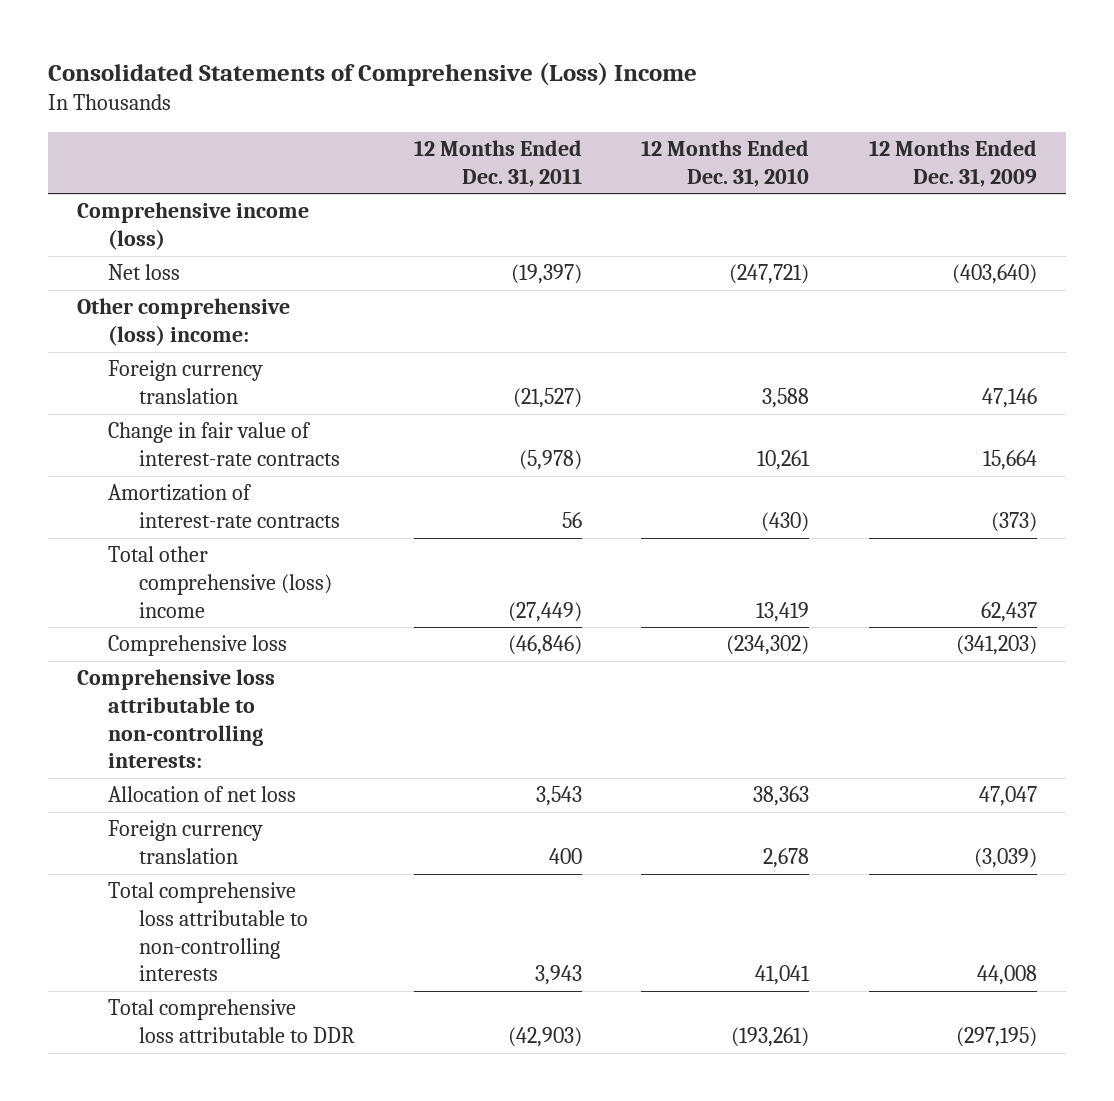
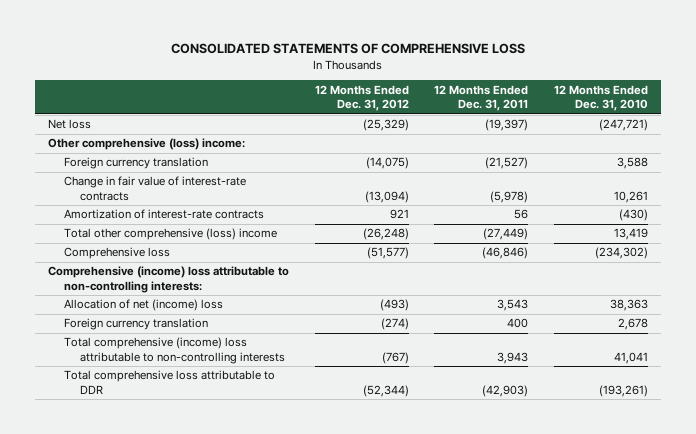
[47,62,697,87] Consolidated Statements of Comprehensive (Loss) Income -> [171,43,526,55] CONSOLIDATED STATEMENTS OF COMPREHENSIVE LOSS
[868,140,1037,187] 12 Months Ended Dec. 31, 2009 -> none
none -> [314,84,409,112] 12 Months Ended Dec. 31, 2012
[77,202,310,250] Comprehensive income (loss) -> none
[77,669,276,769] Comprehensive loss attributable to non-controlling interests: -> [48,266,290,294] Comprehensive (income) loss attributable to non-controlling interests:
[108,786,297,803] Allocation of net loss -> [64,299,224,312] Allocation of net (income) loss
[108,882,309,982] Total comprehensive loss attributable to non-controlling interests -> [64,337,285,365] Total comprehensive (income) loss attributable to non-controlling interests

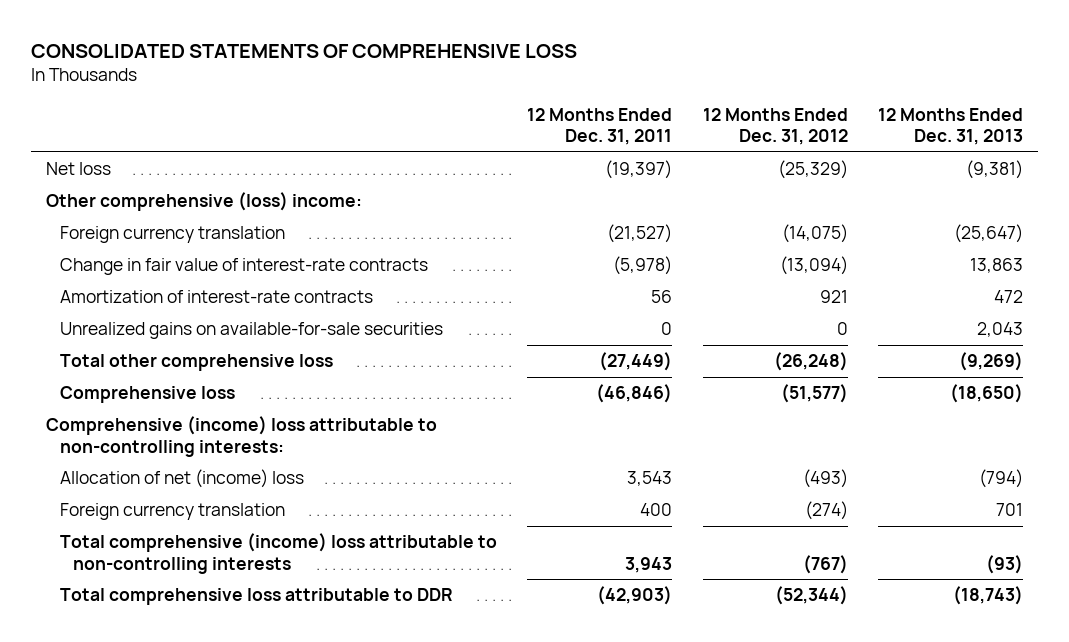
[553,84,648,112] 12 Months Ended Dec. 31, 2010 -> none
none -> [878,107,1024,146] 12 Months Ended Dec. 31, 2013
none -> [59,322,443,340] Unrealized gains on available-for-sale securities
[64,228,278,241] Total other comprehensive (loss) income -> [59,354,333,372] Total other comprehensive loss

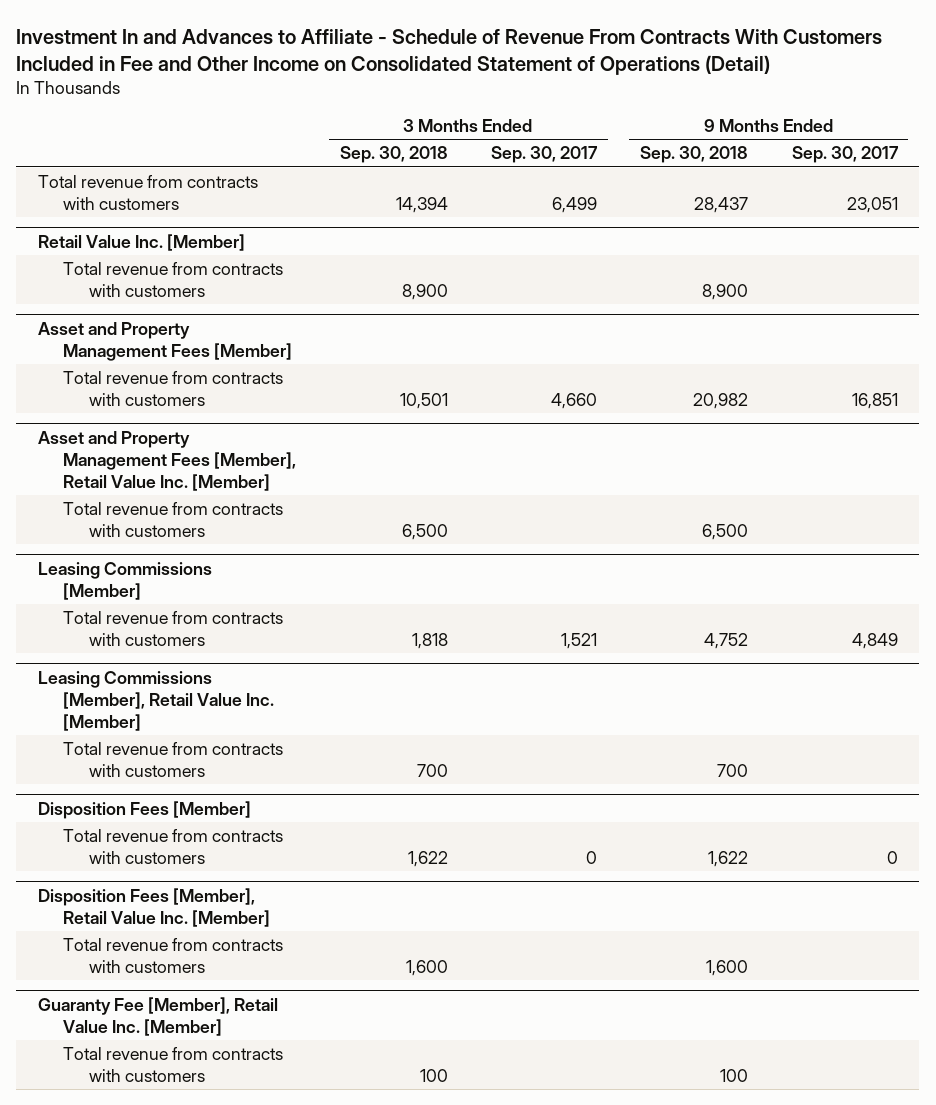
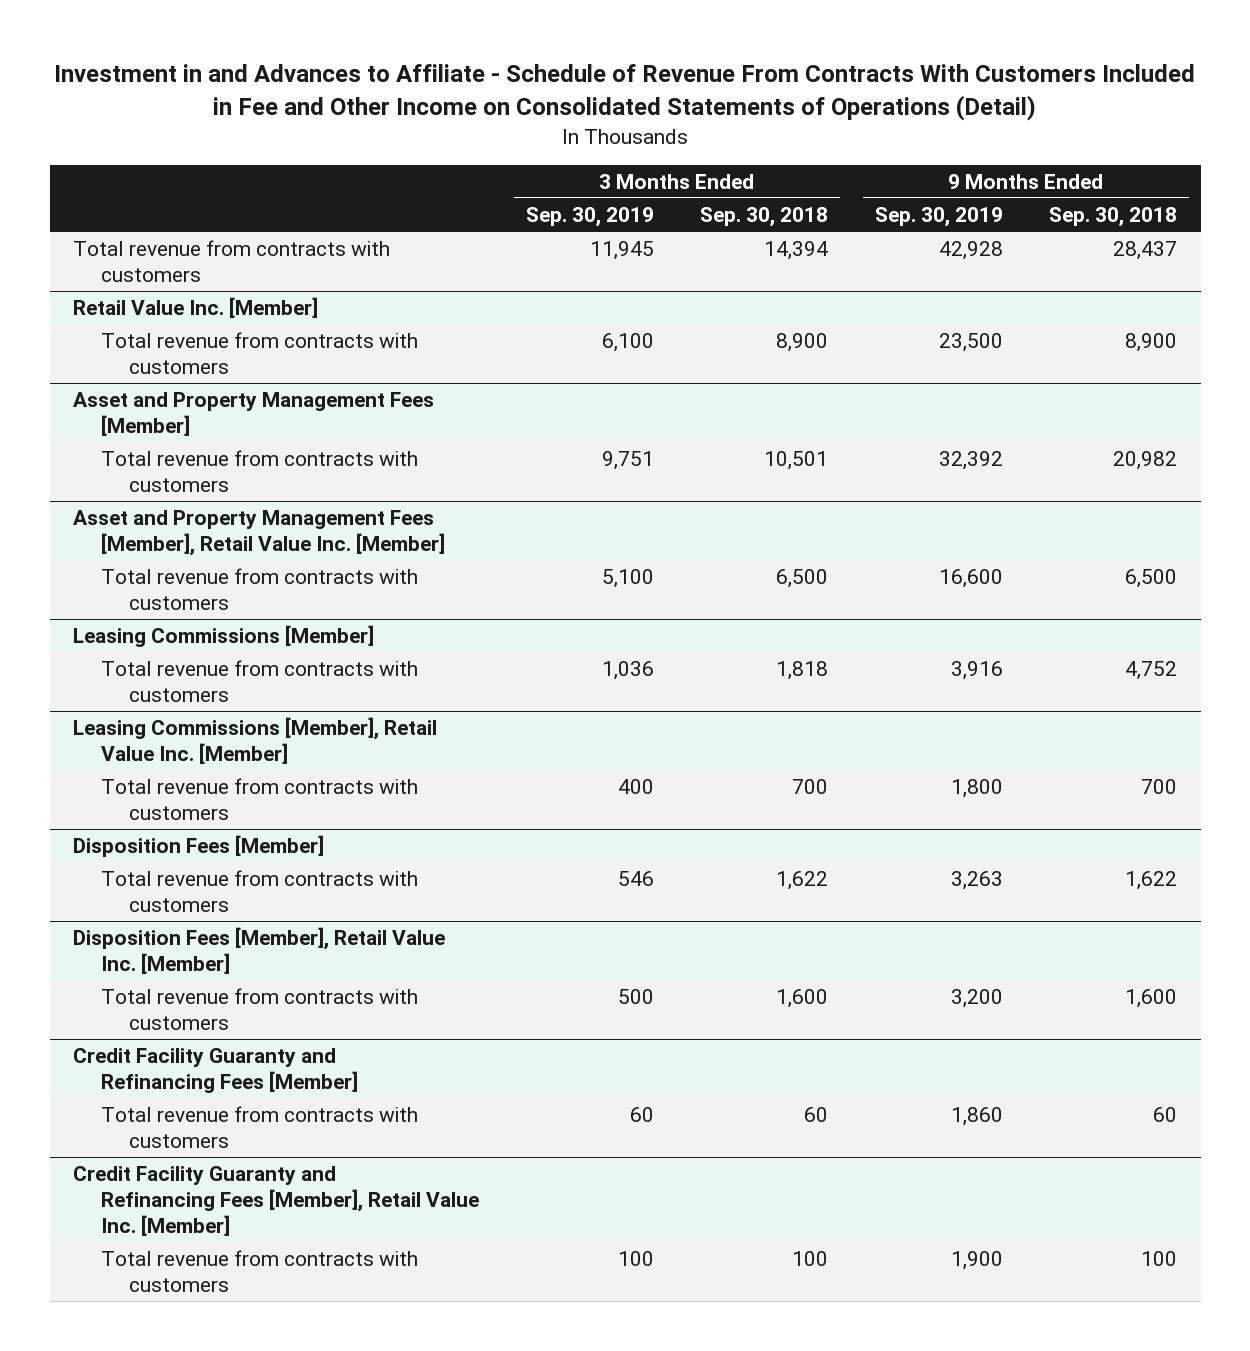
[16,28,883,75] Investment In and Advances to Affiliate - Schedule of Revenue From Contracts With Customers Included in Fee and Other Income on Consolidated Statement of Operations (Detail) -> [54,64,1196,122] Investment in and Advances to Affiliate - Schedule of Revenue From Contracts With Customers Included in Fee and Other Income on Consolidated Statements of Operations (Detail)
[490,146,598,164] Sep. 30, 2017 -> none
[791,146,899,164] Sep. 30, 2017 -> none
none -> [525,206,654,227] Sep. 30, 2019
none -> [874,206,1003,227] Sep. 30, 2019
[38,997,279,1036] Guaranty Fee [Member], Retail Value Inc. [Member] -> none
none -> [72,1048,358,1094] Credit Facility Guaranty and Refinancing Fees [Member]
none -> [100,1106,418,1149] Total revenue from contracts with customers
none -> [72,1166,479,1237] Credit Facility Guaranty and Refinancing Fees [Member], Retail Value Inc. [Member]

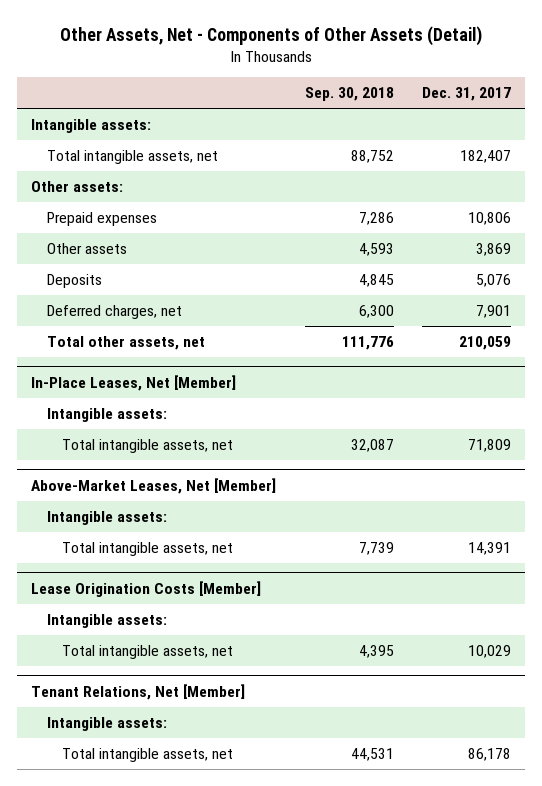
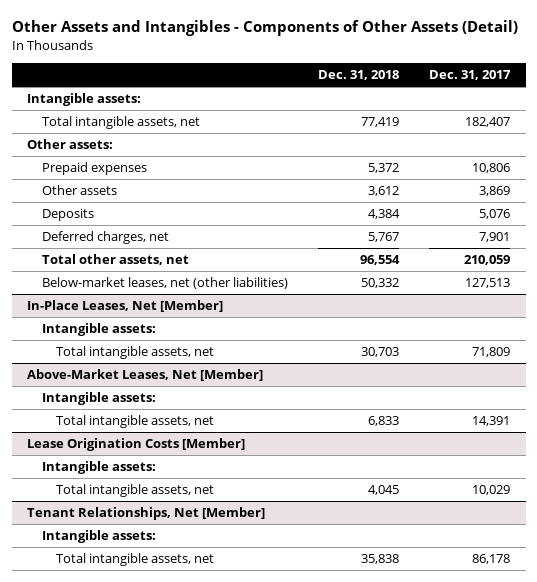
[60,26,483,47] Other Assets, Net - Components of Other Assets (Detail) -> [11,19,518,36] Other Assets and Intangibles - Components of Other Assets (Detail)
[304,87,394,102] Sep. 30, 2018 -> none
none -> [318,70,400,81] Dec. 31, 2018
none -> [41,277,288,290] Below-market leases, net (other liabilities)
[31,683,246,700] Tenant Relations, Net [Member] -> [26,507,265,521] Tenant Relationships, Net [Member]

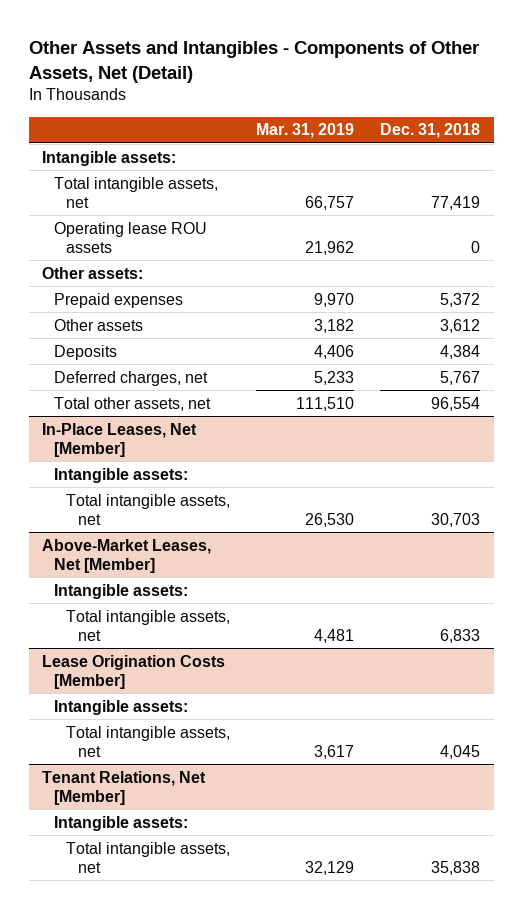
[11,19,518,36] Other Assets and Intangibles - Components of Other Assets (Detail) -> [28,40,479,83] Other Assets and Intangibles - Components of Other Assets, Net (Detail)
[429,70,512,81] Dec. 31, 2017 -> none
none -> [256,123,355,139] Mar. 31, 2019
none -> [53,221,207,253] Operating lease ROU assets
[41,277,288,290] Below-market leases, net (other liabilities) -> none
[26,507,265,521] Tenant Relationships, Net [Member] -> [41,770,206,805] Tenant Relations, Net [Member]

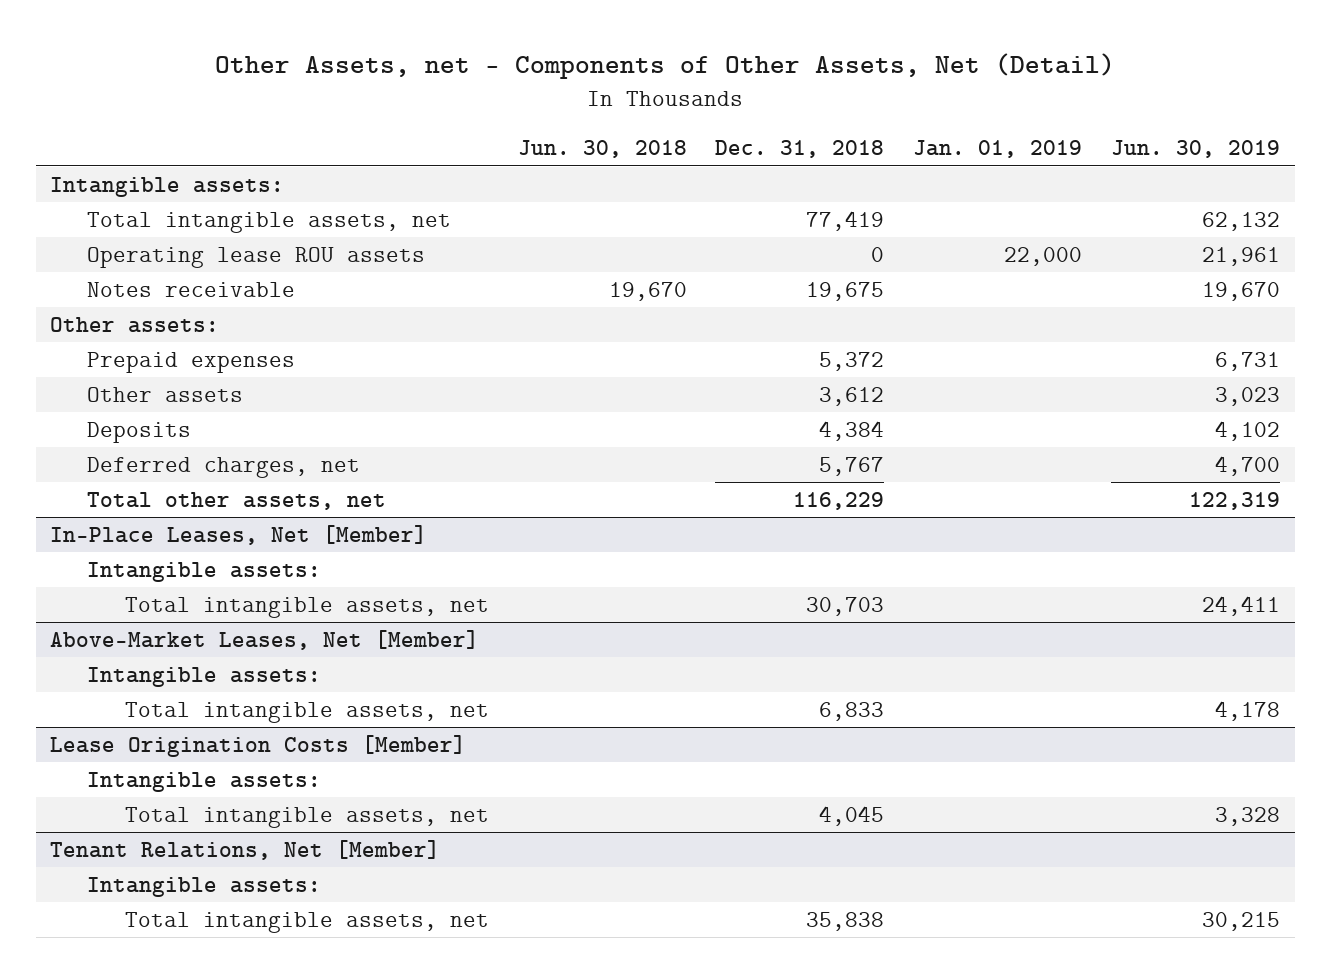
[28,40,479,83] Other Assets and Intangibles - Components of Other Assets, Net (Detail) -> [215,53,1116,80] Other Assets, net - Components of Other Assets, Net (Detail)
[256,123,355,139] Mar. 31, 2019 -> none
none -> [517,140,687,159] Jun. 30, 2018
none -> [913,140,1083,159] Jan. 01, 2019
none -> [1111,140,1281,159] Jun. 30, 2019
none -> [87,282,296,298] Notes receivable
[431,396,481,411] 96,554 -> [793,492,885,511] 116,229

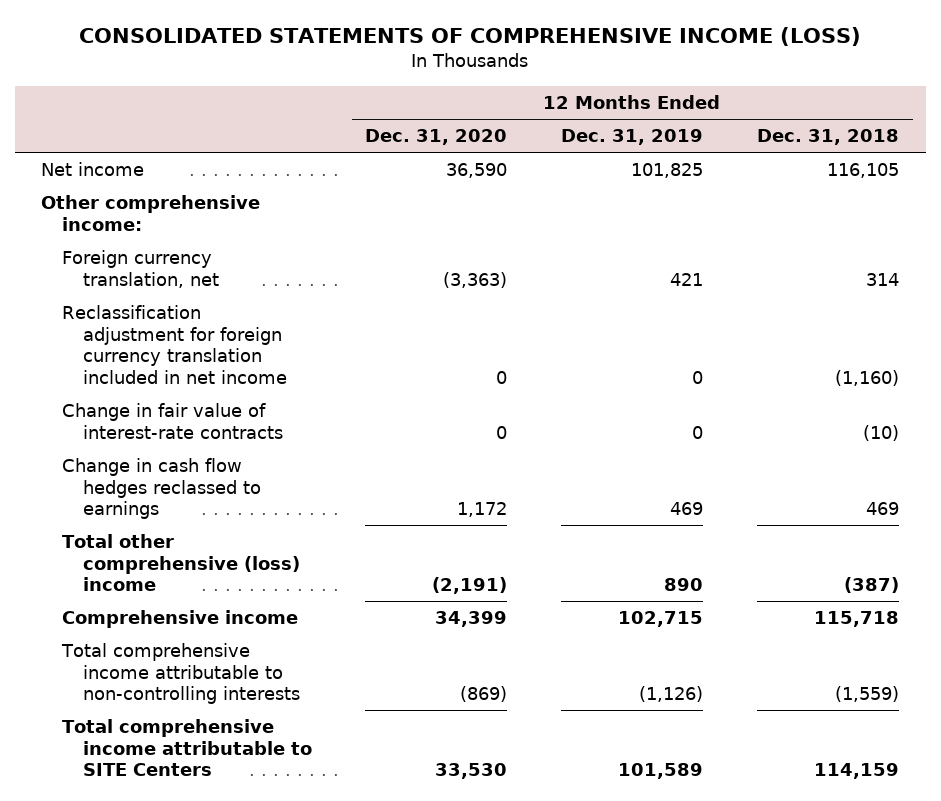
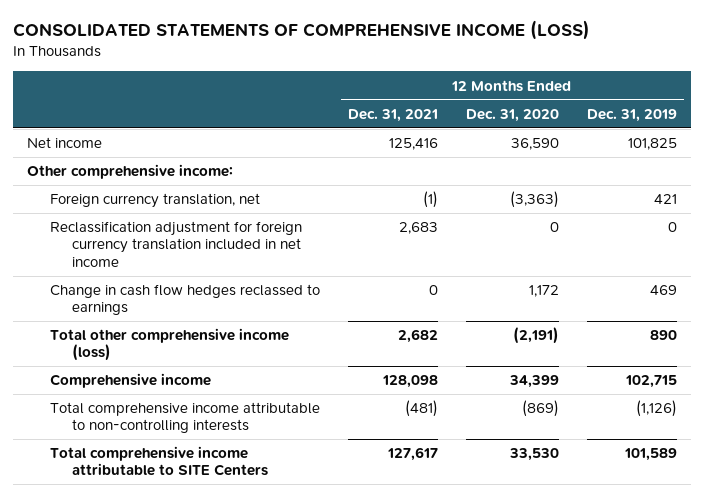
[757,129,900,146] Dec. 31, 2018 -> none
none -> [347,108,438,122] Dec. 31, 2021
[62,403,283,439] Change in fair value of interest-rate contracts -> none
[62,534,300,592] Total other comprehensive (loss) income -> [49,328,289,362] Total other comprehensive income (loss)

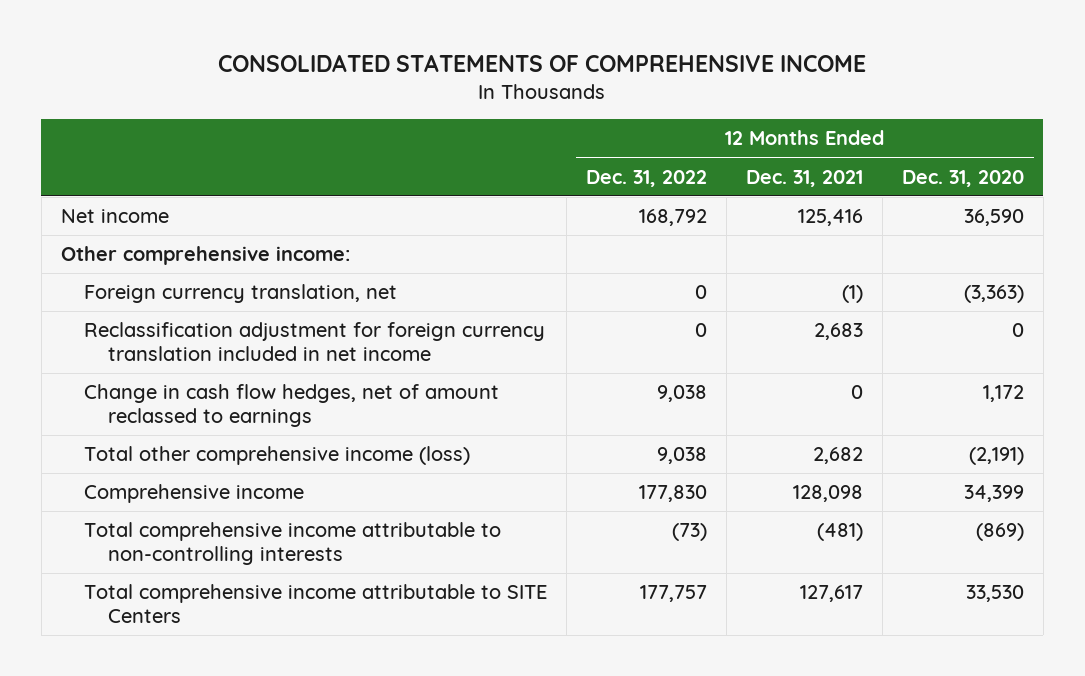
[12,20,590,41] CONSOLIDATED STATEMENTS OF COMPREHENSIVE INCOME (LOSS) -> [218,54,867,73] CONSOLIDATED STATEMENTS OF COMPREHENSIVE INCOME
[586,108,677,122] Dec. 31, 2019 -> none
none -> [586,169,708,187] Dec. 31, 2022
[49,284,320,316] Change in cash flow hedges reclassed to earnings -> [84,384,500,427] Change in cash flow hedges, net of amount reclassed to earnings

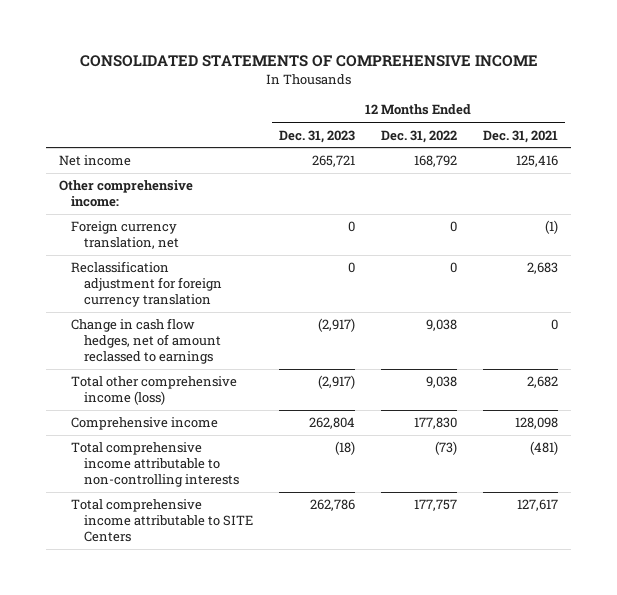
[901,169,1024,187] Dec. 31, 2020 -> none
none -> [278,129,355,143] Dec. 31, 2023
[84,322,546,361] Reclassification adjustment for foreign currency translation included in net income -> [71,261,222,308] Reclassification adjustment for foreign currency translation

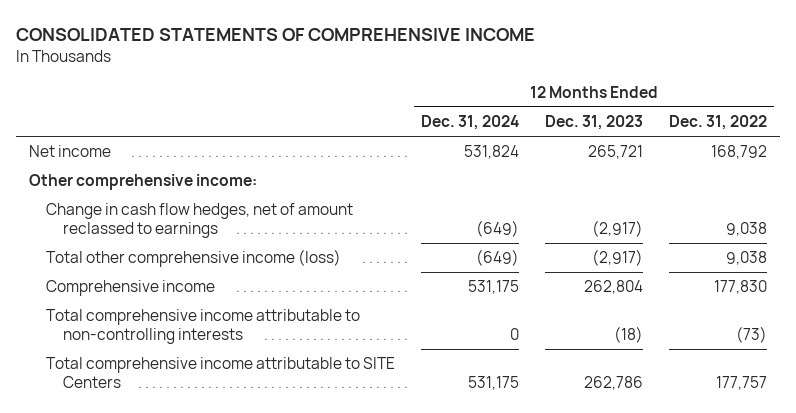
[483,129,559,143] Dec. 31, 2021 -> none
none -> [420,115,519,131] Dec. 31, 2024
[71,221,179,250] Foreign currency translation, net -> none
[71,261,222,308] Reclassification adjustment for foreign currency translation -> none

